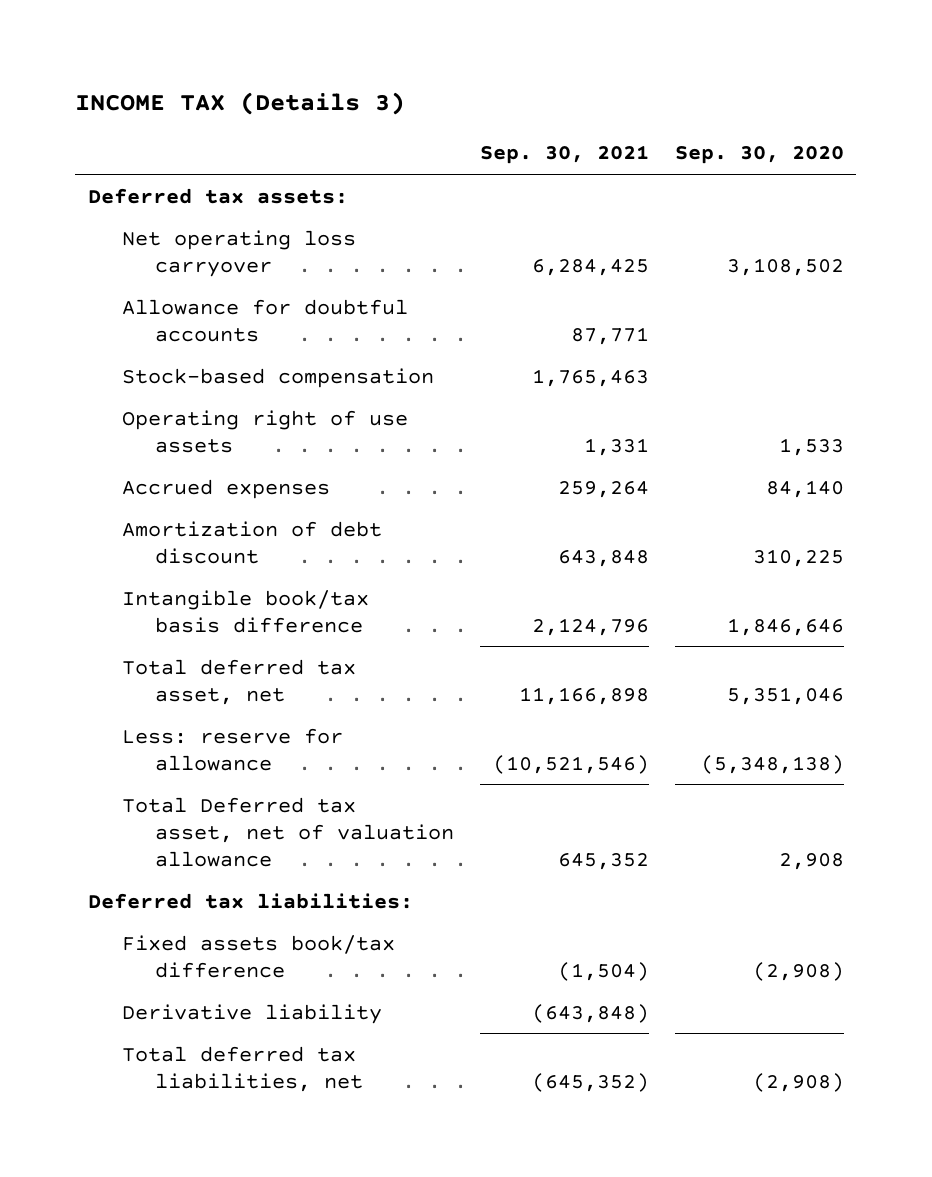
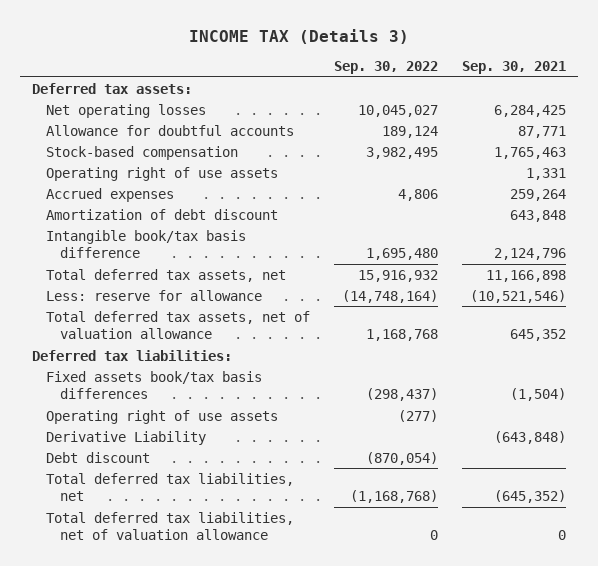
[674,146,844,165] Sep. 30, 2020 -> none
none -> [334,61,439,75] Sep. 30, 2022
[121,229,356,277] Net operating loss carryover -> [45,103,206,118] Net operating losses
[121,658,356,705] Total deferred tax asset, net -> [45,268,286,282] Total deferred tax assets, net
[121,796,455,867] Total Deferred tax asset, net of valuation allowance -> [45,310,310,340] Total deferred tax assets, net of valuation allowance
[121,934,395,978] Fixed assets book/tax difference -> [45,370,262,400] Fixed assets book/tax basis differences
none -> [45,409,278,424] Operating right of use assets
[121,1003,382,1024] Derivative liability -> [45,430,206,445] Derivative Liability
none -> [45,451,150,463] Debt discount
none -> [45,511,294,541] Total deferred tax liabilities, net of valuation allowance

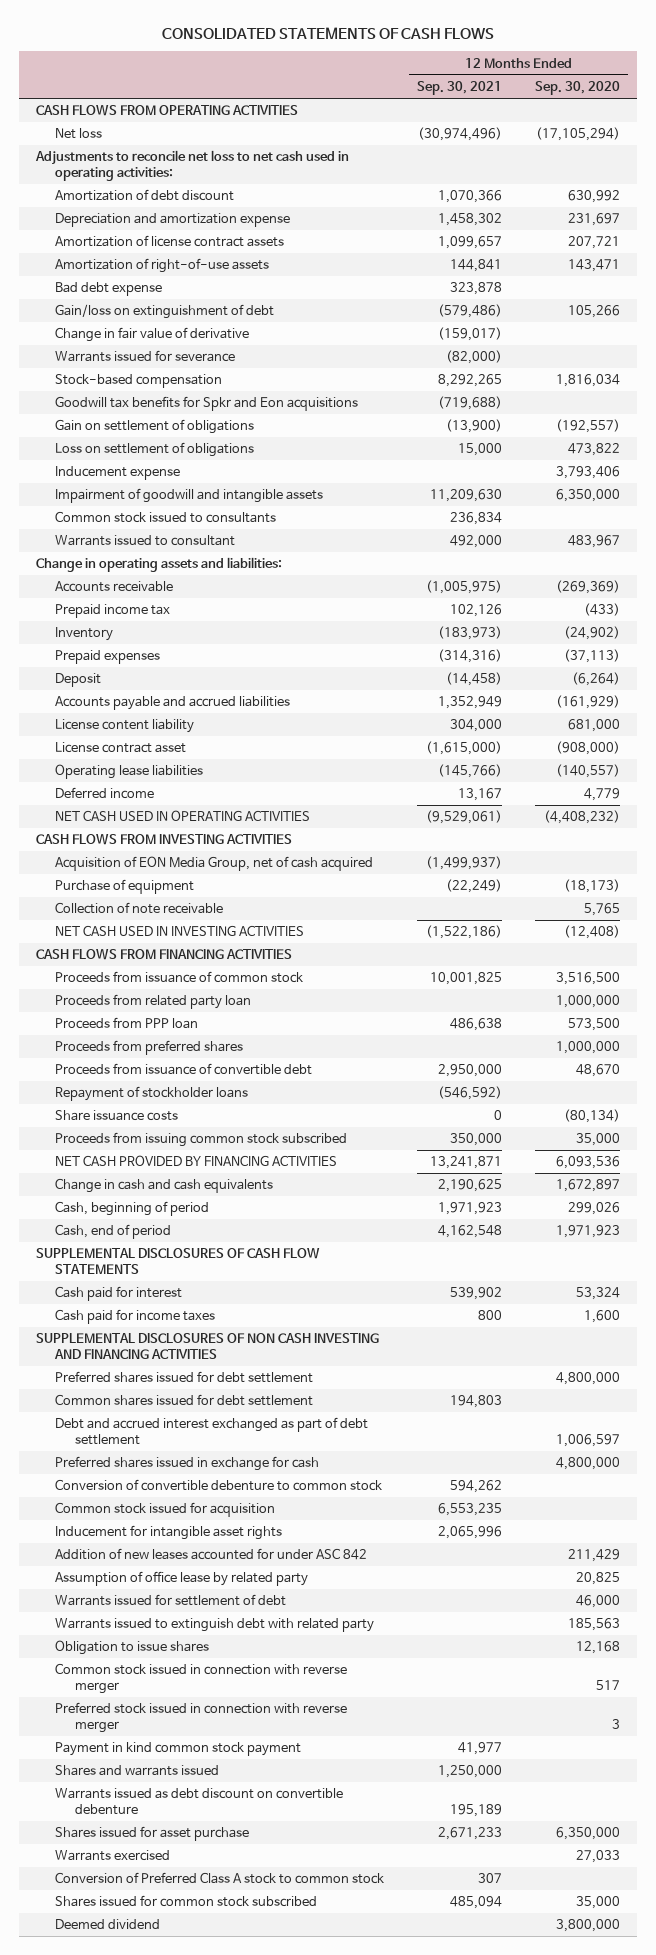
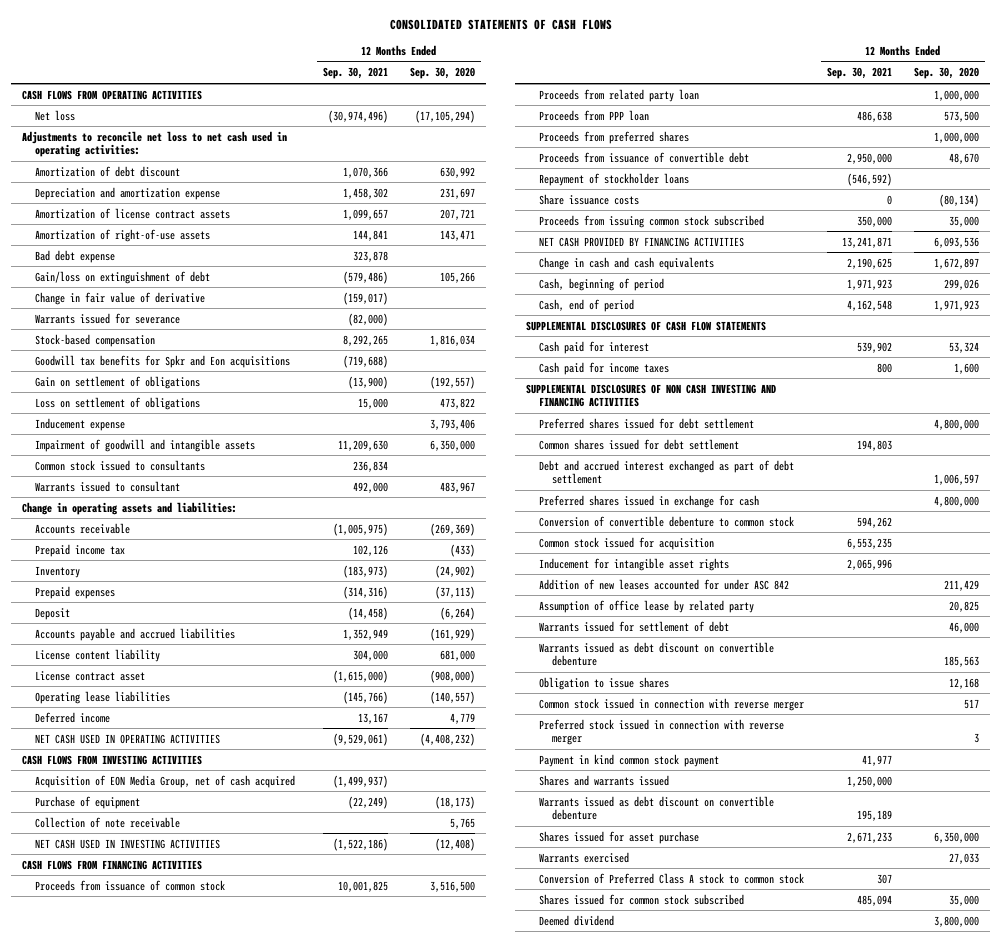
[55,1618,375,1633] Warrants issued to extinguish debt with related party -> [539,641,775,667] Warrants issued as debt discount on convertible debenture

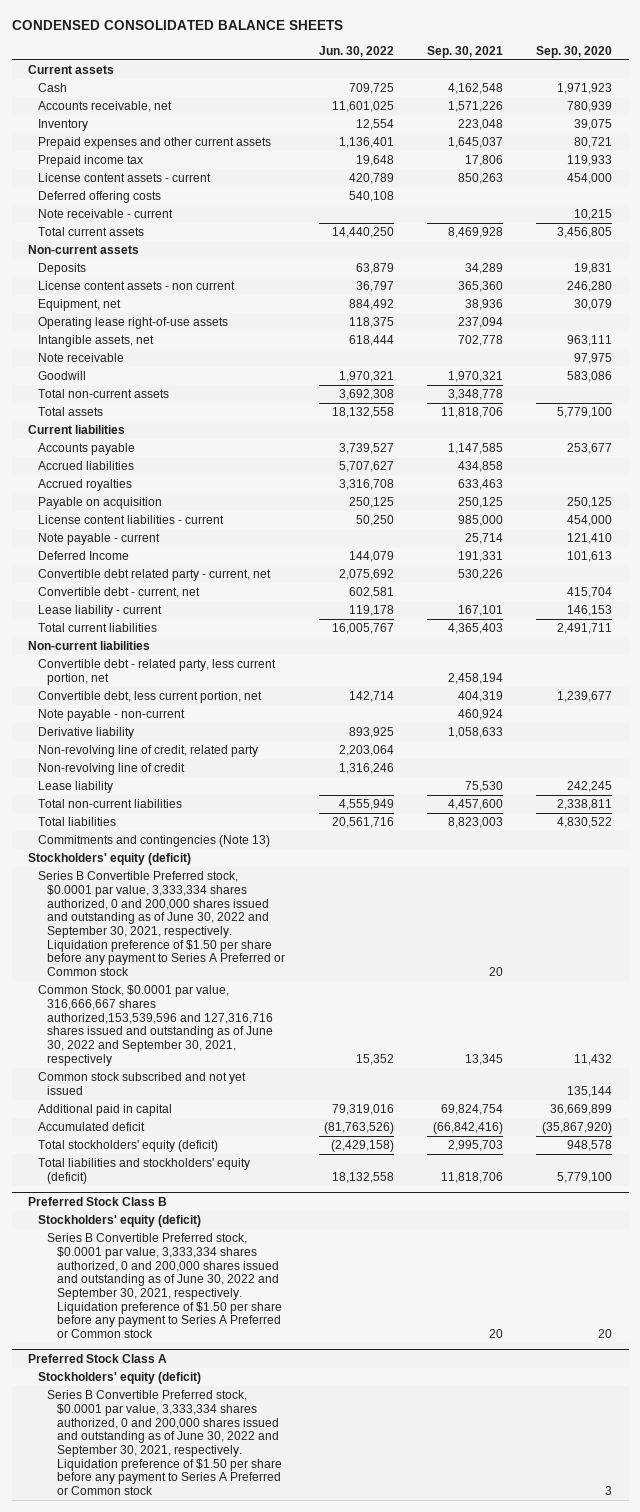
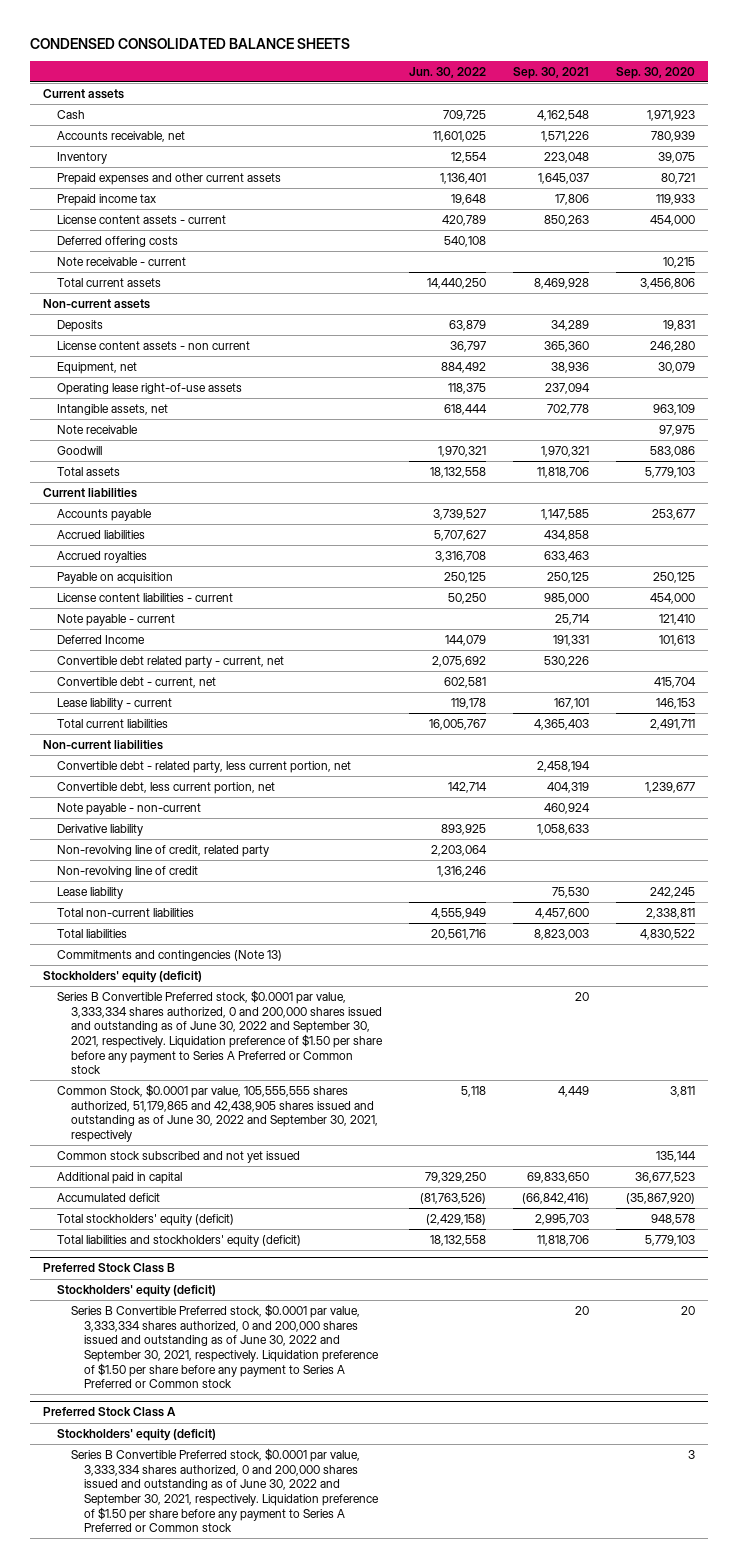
[556,227,612,239] 3,456,805 -> [639,278,695,290] 3,456,806
[566,335,612,347] 963,111 -> [652,404,695,416] 963,109
[37,389,169,399] Total non-current assets -> none
[556,407,612,419] 5,779,100 -> [644,467,695,479] 5,779,103
[37,985,274,1066] Common Stock, $0.0001 par value, 316,666,667 shares authorized,153,539,596 and 127,316,716 shares issued and outstanding as of June 30, 2022 and September 30, 2021, respectively -> [57,1084,378,1142] Common Stock, $0.0001 par value, 105,555,555 shares authorized, 51,179,865 and 42,438,905 shares issued and outstanding as of June 30, 2022 and September 30, 2021, respectively
[355,1053,394,1065] 15,352 -> [460,1086,486,1098] 5,118
[464,1053,503,1065] 13,345 -> [557,1086,589,1098] 4,449
[573,1053,612,1065] 11,432 -> [669,1086,695,1098] 3,811
[331,1104,394,1116] 79,319,016 -> [424,1172,486,1184] 79,329,250
[440,1104,503,1116] 69,824,754 -> [526,1172,589,1184] 69,833,650
[549,1104,612,1116] 36,669,899 -> [634,1172,695,1184] 36,677,523
[556,1171,612,1183] 5,779,100 -> [644,1235,695,1247] 5,779,103

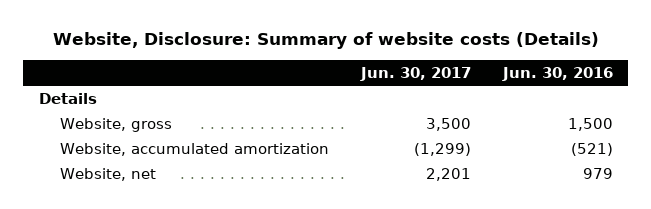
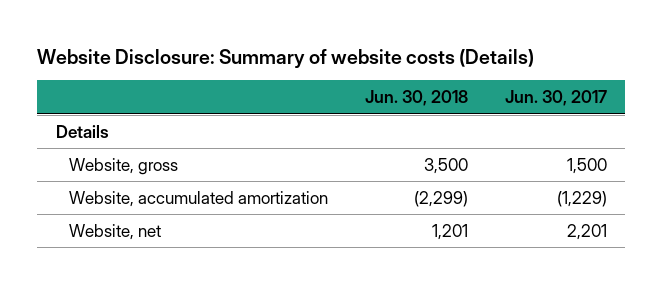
[52,32,599,50] Website, Disclosure: Summary of website costs (Details) -> [37,48,535,68] Website Disclosure: Summary of website costs (Details)
[501,66,613,81] Jun. 30, 2016 -> none
none -> [364,90,468,107] Jun. 30, 2018
[425,117,471,131] 3,500 -> [566,157,607,174] 1,500
[413,142,471,156] (1,299) -> [556,190,607,207] (1,229)

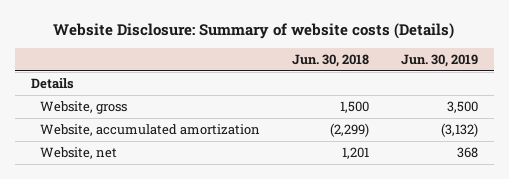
[504,90,607,107] Jun. 30, 2017 -> none
none -> [401,53,479,67] Jun. 30, 2019
[423,157,468,174] 3,500 -> [340,101,370,114] 1,500

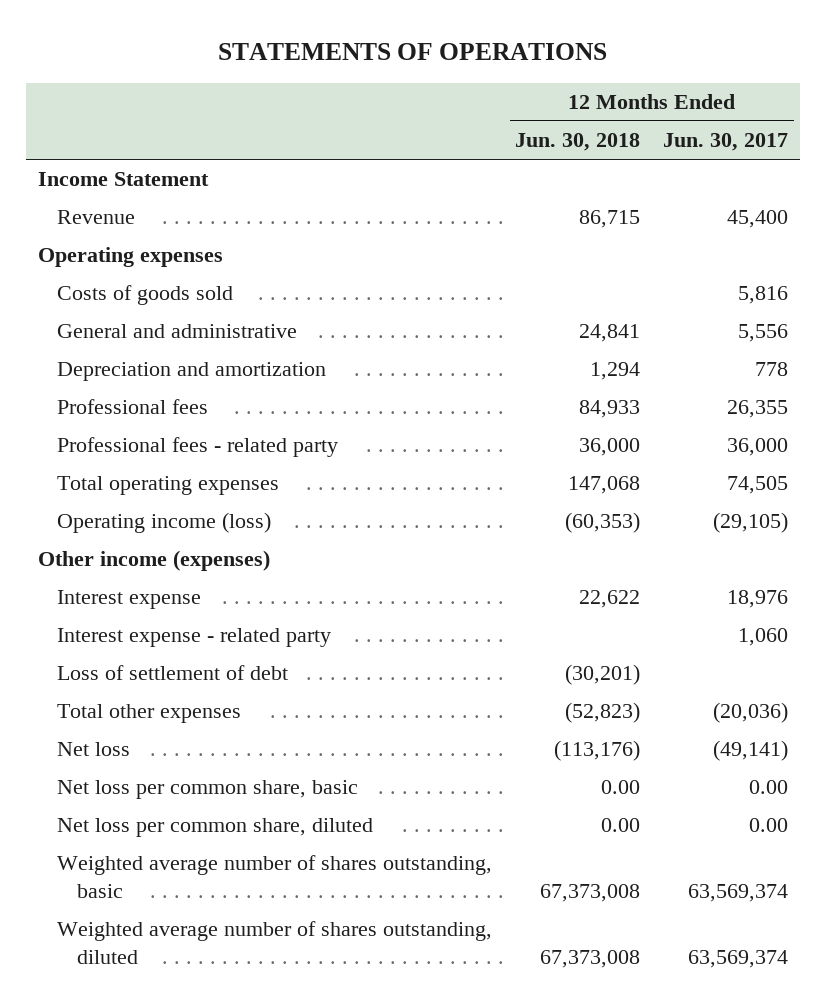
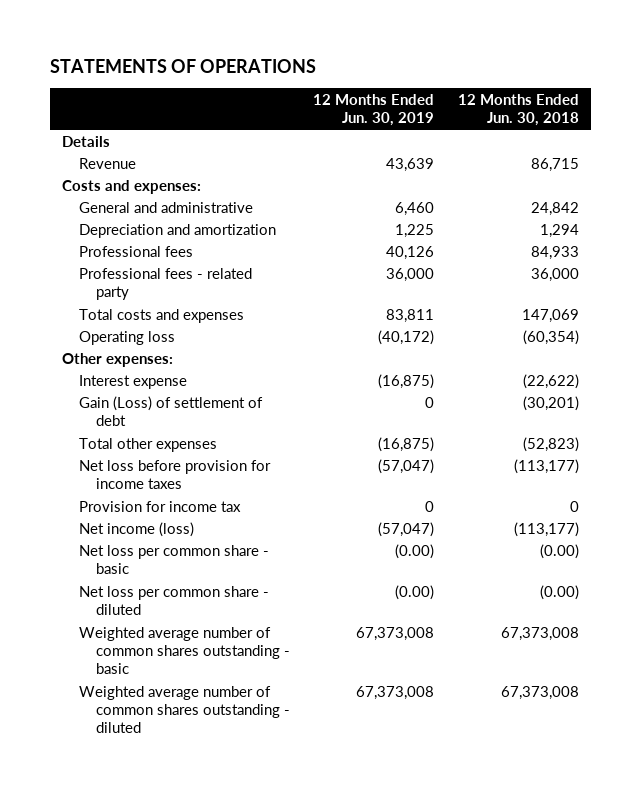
[663,133,789,152] Jun. 30, 2017 -> none
none -> [313,94,435,127] 12 Months Ended Jun. 30, 2019
[37,172,209,187] Income Statement -> none
none -> [61,135,110,147] Details
[37,247,223,268] Operating expenses -> none
[57,285,234,306] Costs of goods sold -> none
none -> [61,179,201,194] Costs and expenses:
[579,324,641,343] 24,841 -> [531,201,580,216] 24,842
[57,476,280,496] Total operating expenses -> none
[57,628,332,648] Interest expense - related party -> none
none -> [78,308,244,323] Total costs and expenses
[57,512,272,534] Operating income (loss) -> [78,330,175,345] Operating loss
[565,512,641,534] (60,353) -> [523,329,580,345] (60,354)
[37,550,270,572] Other income (expenses) -> [61,352,173,367] Other expenses:
[579,590,641,609] 22,622 -> [523,373,580,389] (22,622)
[57,665,289,681] Loss of settlement of debt -> [78,395,263,426] Gain (Loss) of settlement of debt
none -> [78,459,271,489] Net loss before provision for income taxes
none -> [78,500,241,512] Provision for income tax
[57,742,131,757] Net loss -> [78,521,194,537] Net income (loss)
[554,740,641,762] (113,176) -> [514,521,580,537] (113,177)
[57,780,359,800] Net loss per common share, basic -> [78,544,269,574] Net loss per common share - basic
[601,780,641,795] 0.00 -> [540,543,580,559] (0.00)
[57,818,374,838] Net loss per common share, diluted -> [78,585,269,615] Net loss per common share - diluted
[601,818,641,833] 0.00 -> [540,584,580,600] (0.00)
[57,855,493,898] Weighted average number of shares outstanding, basic -> [78,626,290,675] Weighted average number of common shares outstanding - basic
[57,921,493,964] Weighted average number of shares outstanding, diluted -> [78,685,290,734] Weighted average number of common shares outstanding - diluted

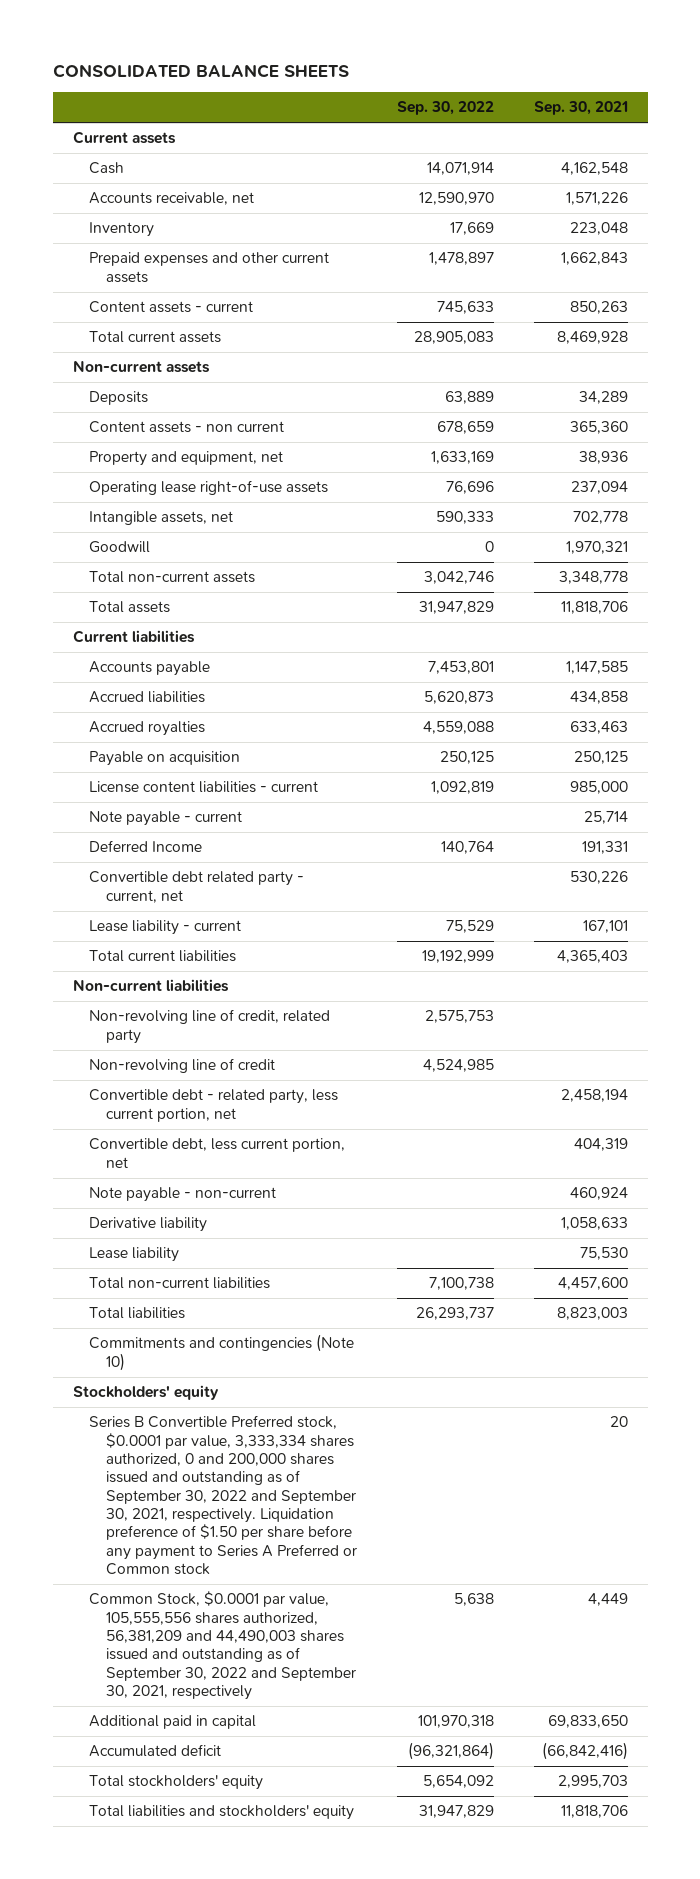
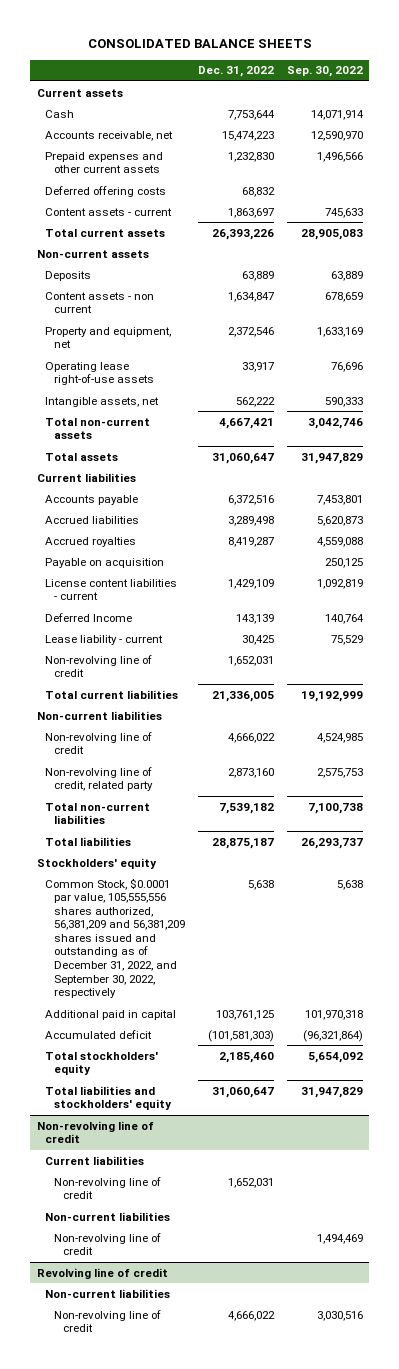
[533,101,628,116] Sep. 30, 2021 -> none
none -> [197,66,274,78] Dec. 31, 2022
[89,222,155,238] Inventory -> none
[428,252,494,266] 1,478,897 -> [316,151,363,162] 1,496,566
none -> [45,185,167,197] Deferred offering costs
[89,541,151,554] Goodwill -> none
[89,811,243,827] Note payable - current -> none
[89,871,305,903] Convertible debt related party - current, net -> none
none -> [45,654,153,678] Non-revolving line of credit
[89,1089,339,1122] Convertible debt - related party, less current portion, net -> none
[89,1138,346,1168] Convertible debt, less current portion, net -> none
[89,1187,277,1203] Note payable - non-current -> none
[89,1217,208,1233] Derivative liability -> none
[89,1247,180,1263] Lease liability -> none
[89,1009,331,1044] Non-revolving line of credit, related party -> [45,766,154,792] Non-revolving line of credit, related party
[89,1334,355,1371] Commitments and contingencies (Note 10) -> none
[89,1415,357,1575] Series B Convertible Preferred stock, $0.0001 par value, 3,333,334 shares authorized, 0 and 200,000 shares issued and outstanding as of September 30, 2022 and September 30, 2021, respectively. Liquidation preference of $1.50 per share before any payment to Series A Preferred or Common stock -> none
[89,1591,356,1700] Common Stock, $0.0001 par value, 105,555,556 shares authorized, 56,381,209 and 44,490,003 shares issued and outstanding as of September 30, 2022 and September 30, 2021, respectively -> [45,877,186,999] Common Stock, $0.0001 par value, 105,555,556 shares authorized, 56,381,209 and 56,381,209 shares issued and outstanding as of December 31, 2022, and September 30, 2022, respectively
none -> [36,1120,154,1144] Non-revolving line of credit
none -> [45,1155,145,1165] Current liabilities
none -> [54,1176,162,1200] Non-revolving line of credit
none -> [45,1211,171,1221] Non-current liabilities
none -> [54,1232,162,1256] Non-revolving line of credit
none -> [36,1267,168,1279] Revolving line of credit
none -> [45,1288,171,1298] Non-current liabilities
none -> [54,1309,162,1333] Non-revolving line of credit

